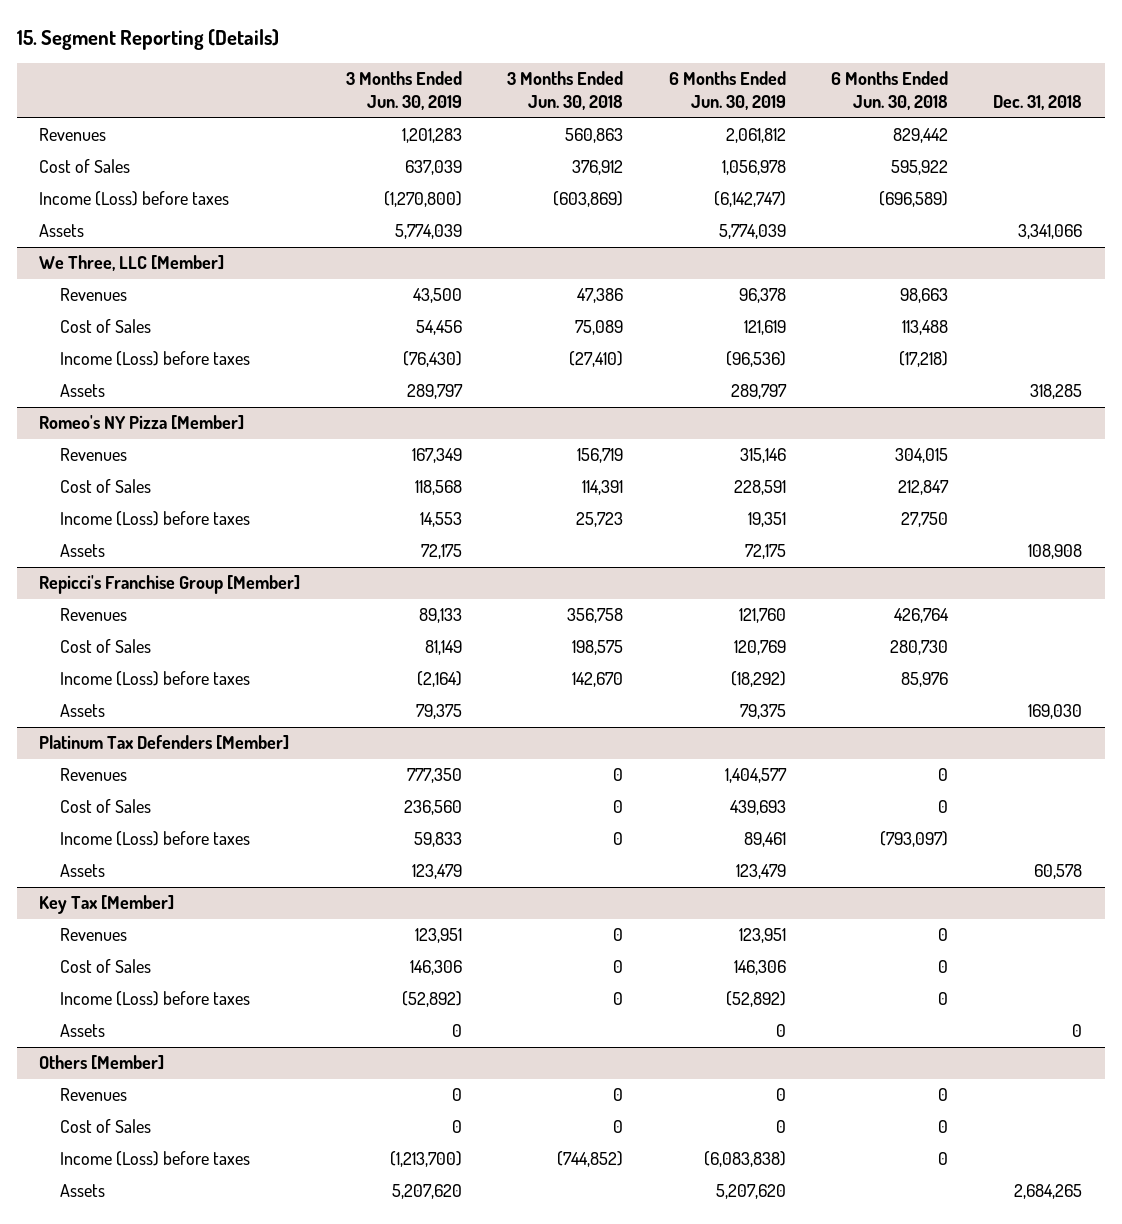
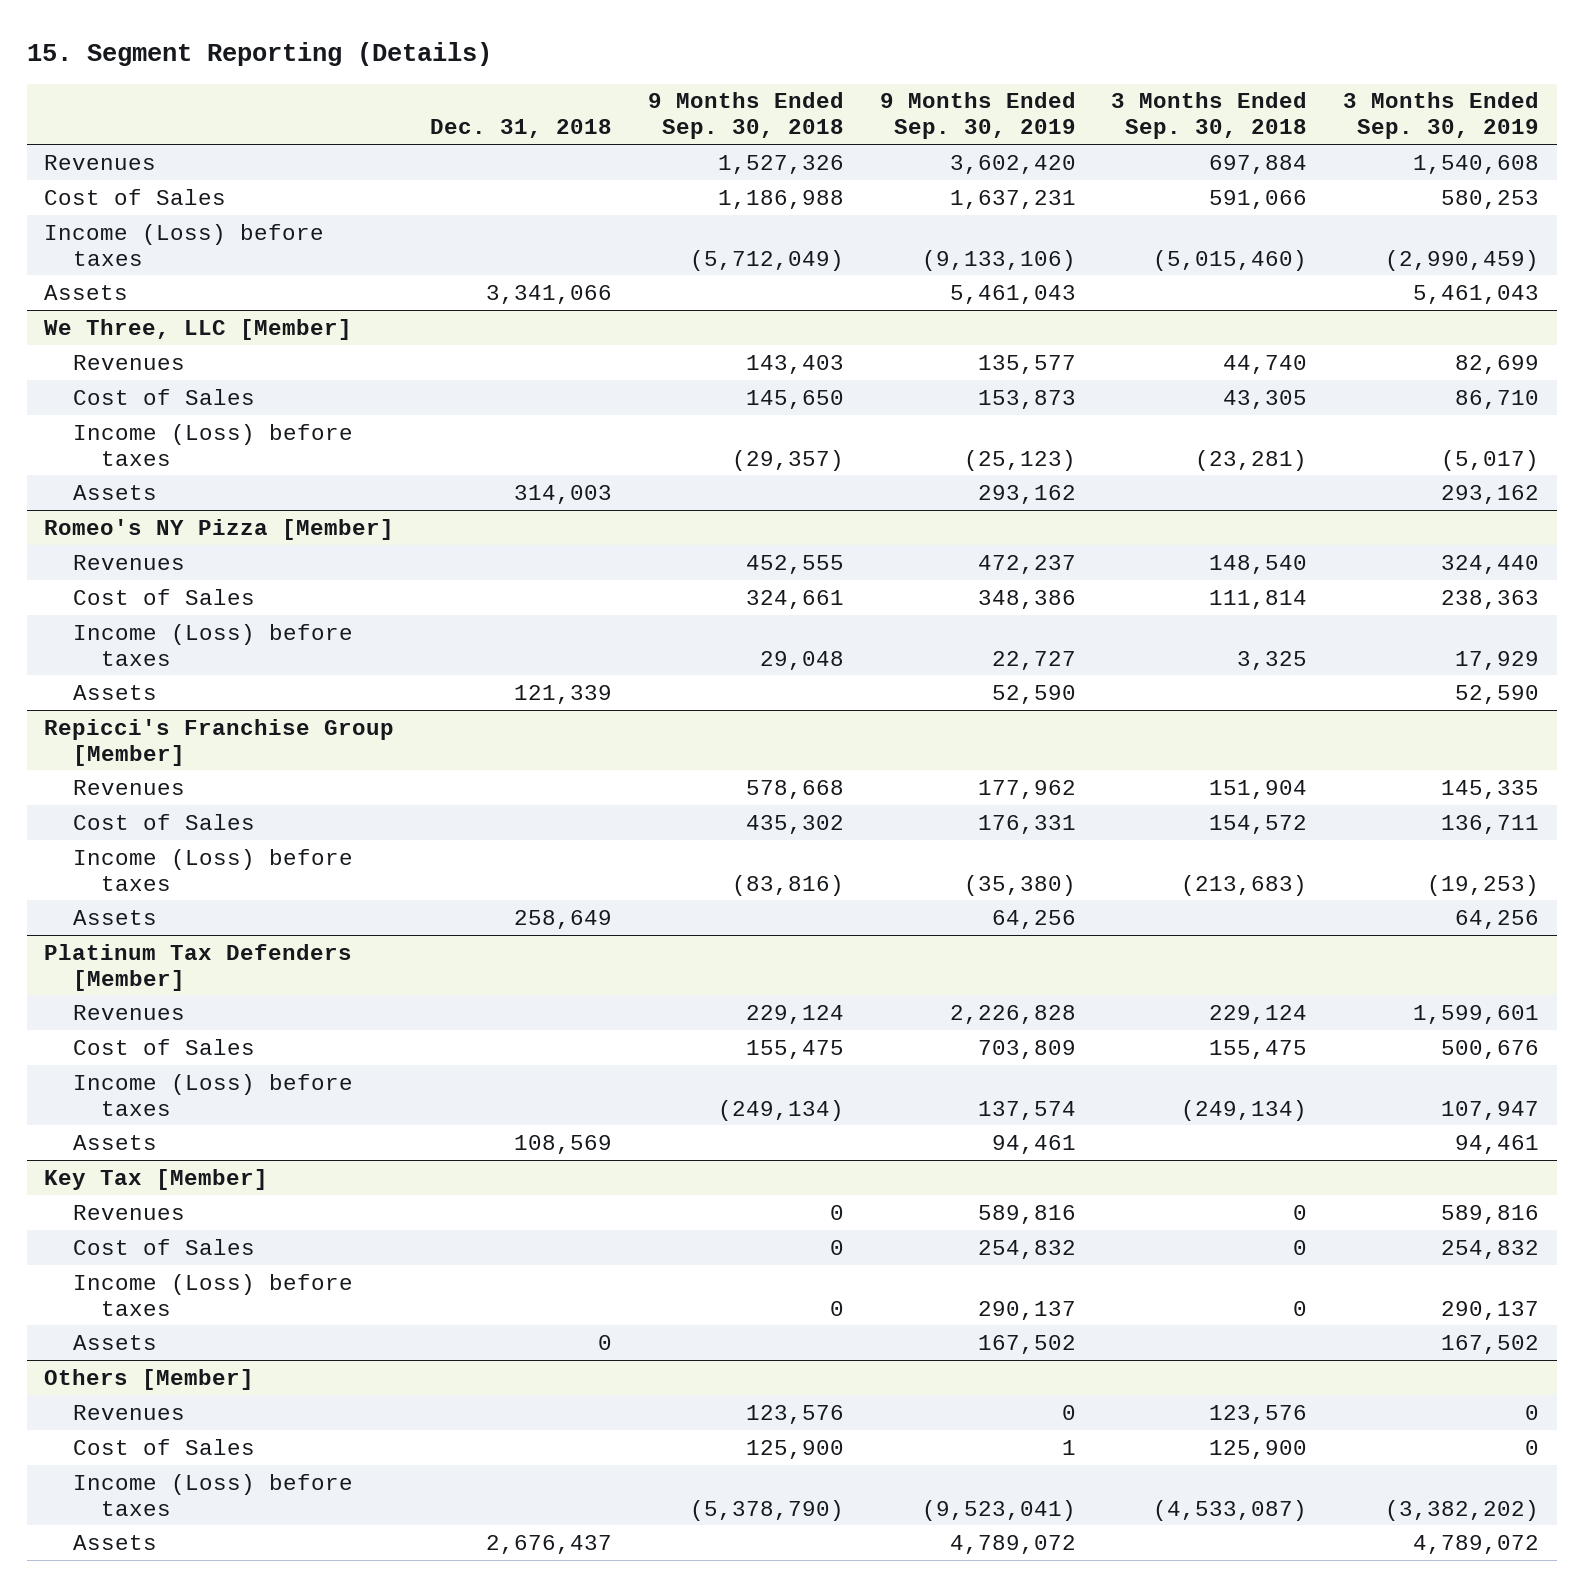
[345,71,462,111] 3 Months Ended Jun. 30, 2019 -> none
[507,71,624,111] 3 Months Ended Jun. 30, 2018 -> none
[668,71,786,111] 6 Months Ended Jun. 30, 2019 -> none
[830,71,948,111] 6 Months Ended Jun. 30, 2018 -> none
none -> [647,92,844,140] 9 Months Ended Sep. 30, 2018
none -> [879,92,1076,140] 9 Months Ended Sep. 30, 2019
none -> [1111,92,1308,140] 3 Months Ended Sep. 30, 2018
none -> [1342,92,1539,140] 3 Months Ended Sep. 30, 2019
[1030,384,1083,400] 318,285 -> [514,484,613,504] 314,003
[1028,544,1083,560] 108,908 -> [514,684,613,704] 121,339
[1028,704,1083,720] 169,030 -> [514,909,613,929] 258,649
[1034,864,1083,880] 60,578 -> [514,1134,613,1154] 108,569
[1014,1184,1083,1200] 2,684,265 -> [486,1534,613,1554] 2,676,437

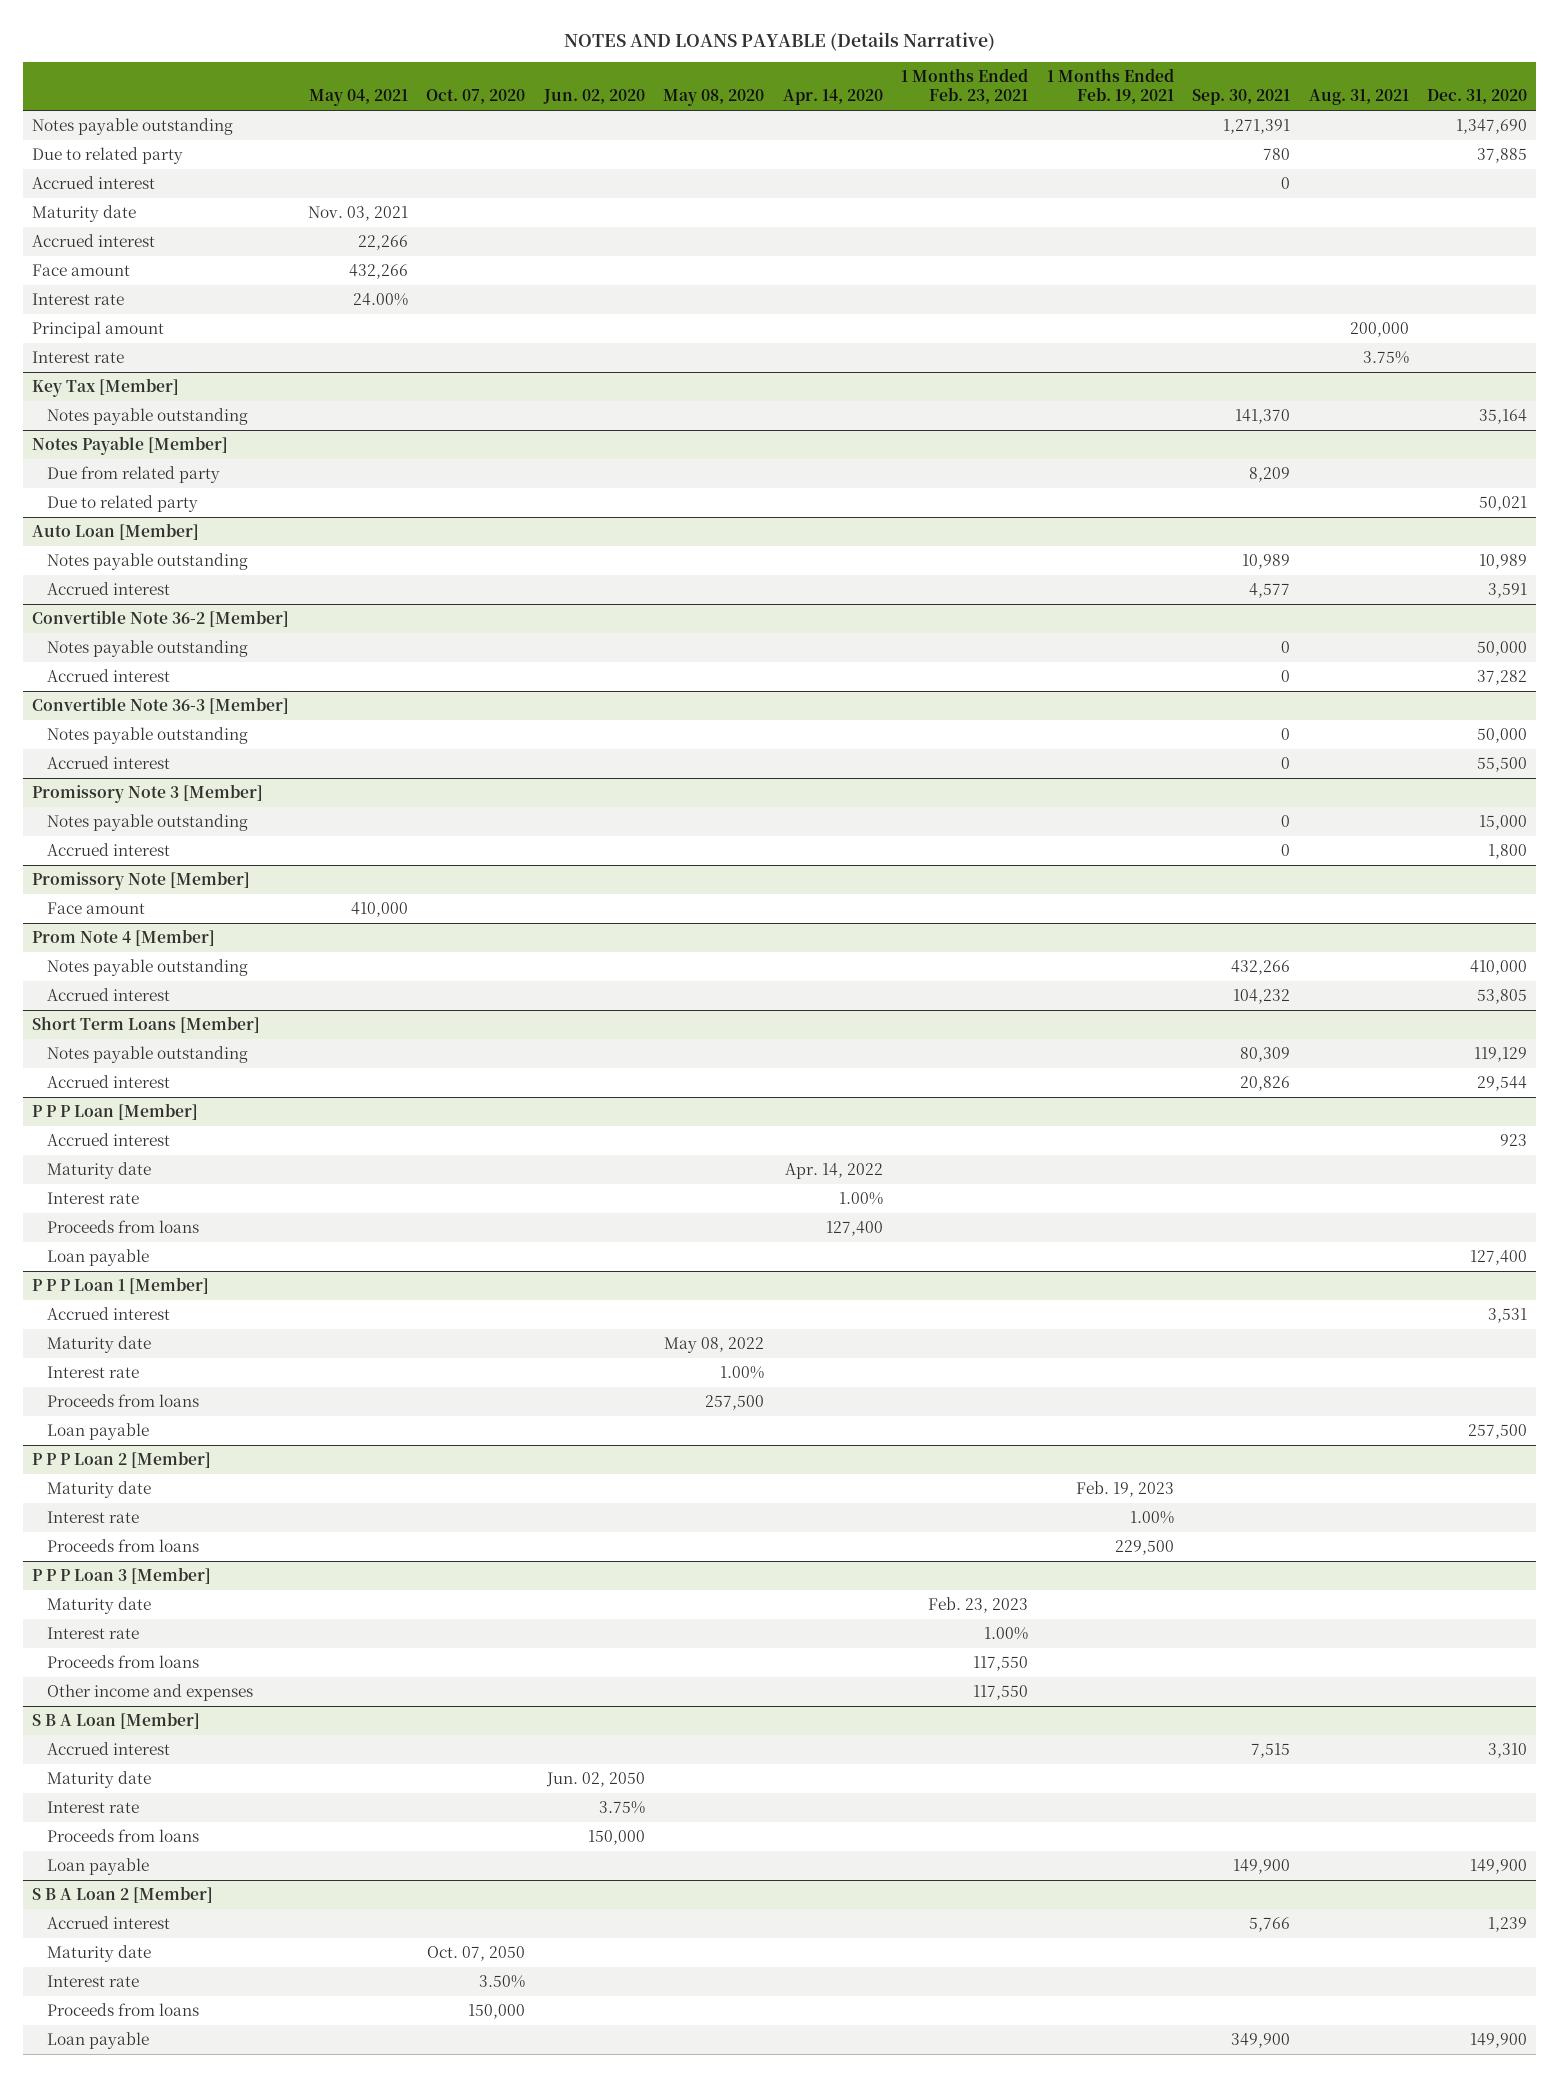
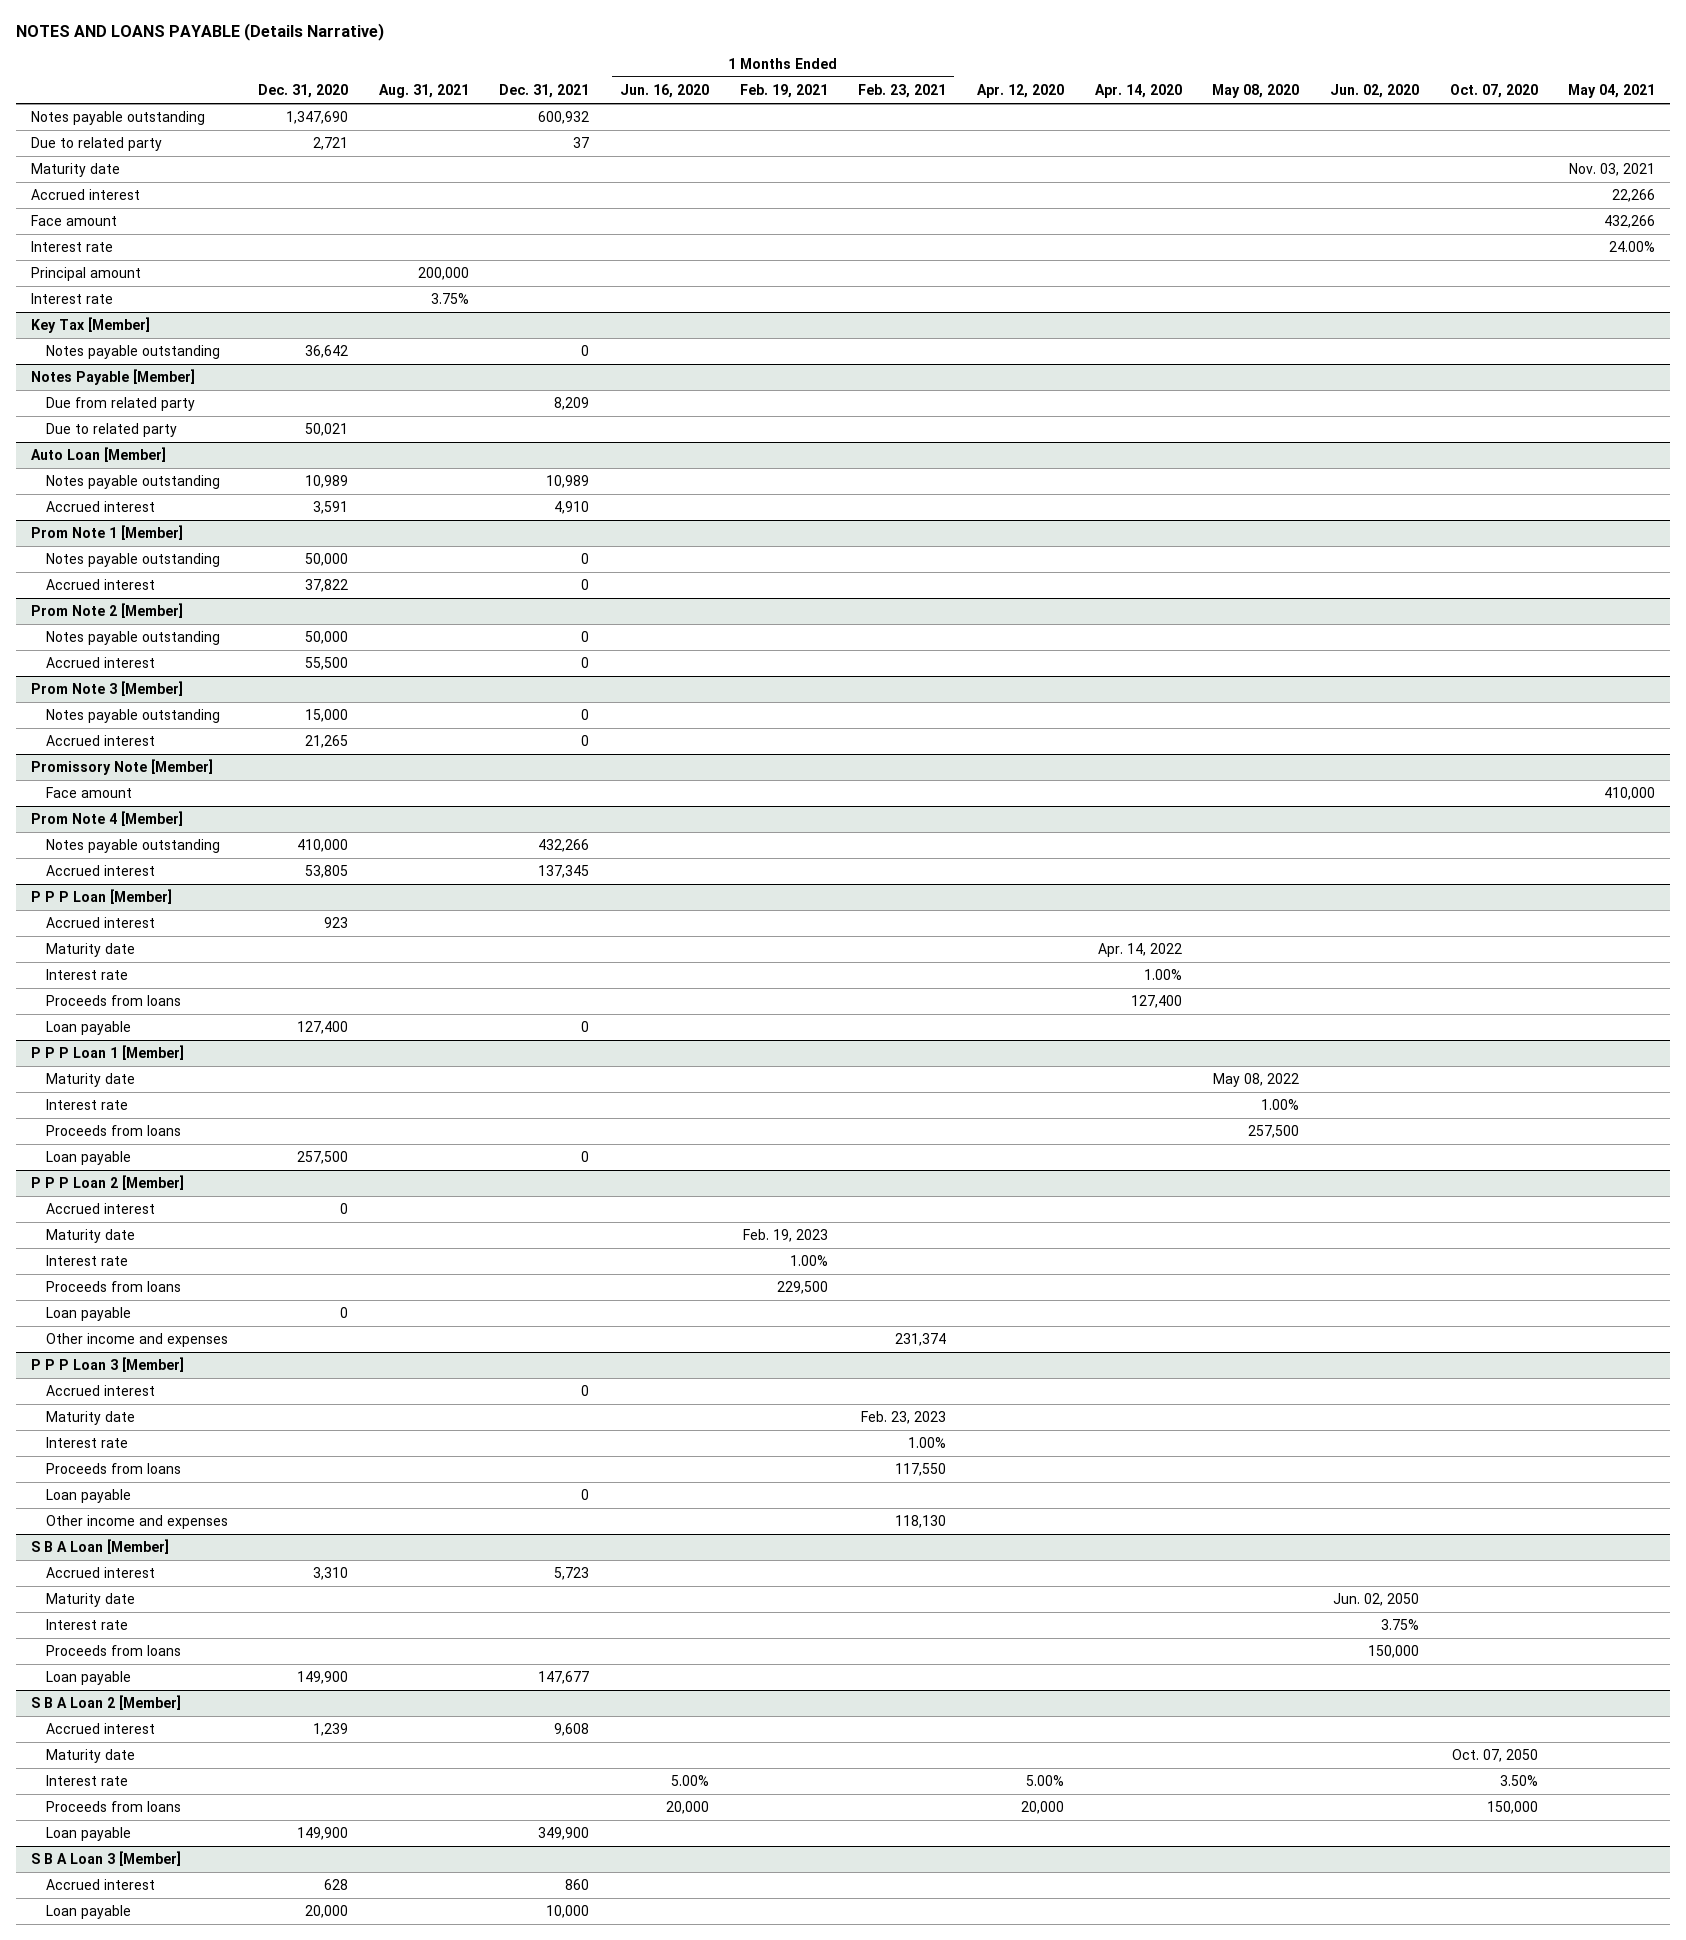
[1192,89,1291,106] Sep. 30, 2021 -> none
none -> [499,83,590,98] Dec. 31, 2021
none -> [620,83,710,98] Jun. 16, 2020
none -> [977,83,1065,98] Apr. 12, 2020
[32,176,156,190] Accrued interest -> none
[1477,148,1528,164] 37,885 -> [313,136,349,150] 2,721
[1479,409,1528,425] 35,164 -> [305,344,349,358] 36,642
[32,610,290,628] Convertible Note 36-2 [Member] -> [31,524,184,540] Prom Note 1 [Member]
[1477,670,1528,686] 37,282 -> [305,578,349,592] 37,822
[32,697,290,715] Convertible Note 36-3 [Member] -> [31,602,184,618] Prom Note 2 [Member]
[32,784,264,804] Promissory Note 3 [Member] -> [31,680,184,696] Prom Note 3 [Member]
[1488,844,1528,860] 1,800 -> [305,734,349,748] 21,265
[32,1016,261,1034] Short Term Loans [Member] -> none
[47,1046,249,1064] Notes payable outstanding -> none
[47,1075,171,1089] Accrued interest -> none
[47,1307,171,1321] Accrued interest -> none
none -> [45,1202,155,1214] Accrued interest
none -> [45,1306,131,1321] Loan payable
none -> [45,1332,228,1347] Other income and expenses
none -> [45,1384,155,1396] Accrued interest
none -> [45,1488,131,1503] Loan payable
[973,1685,1029,1701] 117,550 -> [895,1514,947,1528] 118,130
none -> [31,1850,182,1866] S B A Loan 3 [Member]
none -> [45,1878,155,1890] Accrued interest
none -> [45,1904,131,1919] Loan payable

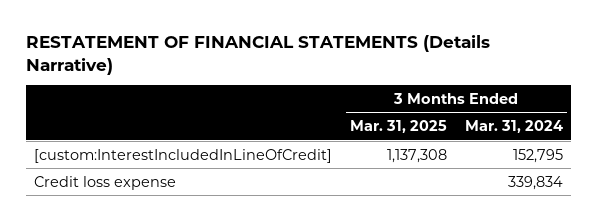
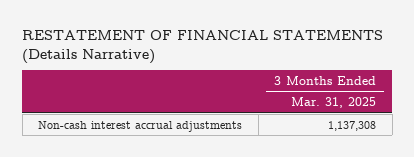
[464,120,563,134] Mar. 31, 2024 -> none
[34,175,177,190] Credit loss expense -> none
[34,148,333,163] [custom:InterestIncludedInLineOfCredit] -> [38,120,243,132] Non-cash interest accrual adjustments

